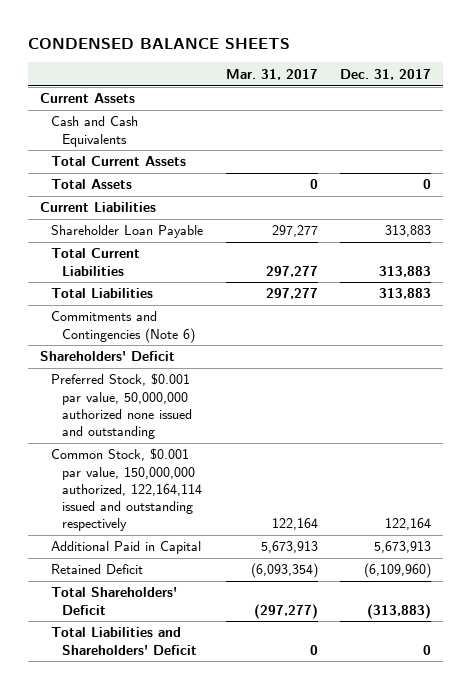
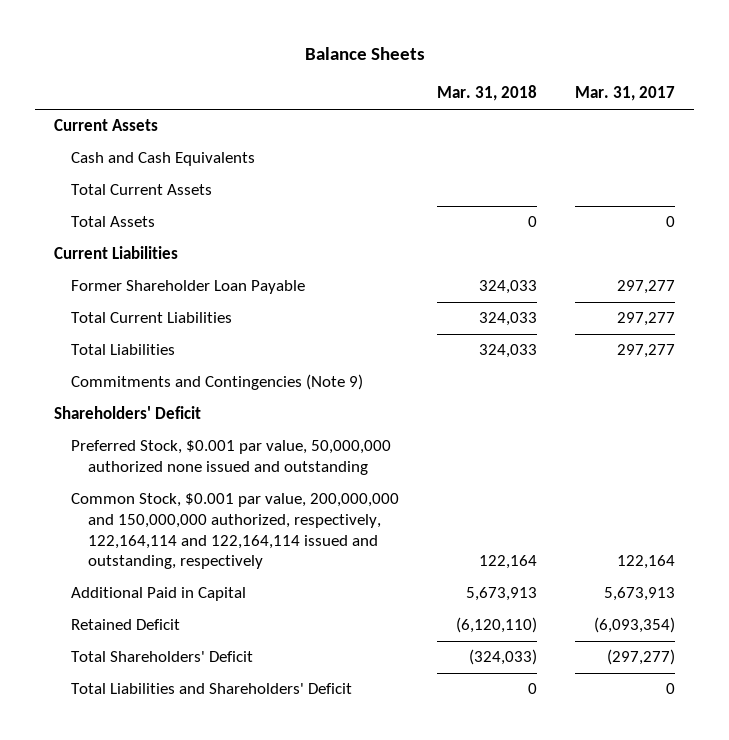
[28,38,291,50] CONDENSED BALANCE SHEETS -> [304,47,425,61] Balance Sheets
[340,68,432,80] Dec. 31, 2017 -> none
none -> [436,85,537,102] Mar. 31, 2018
[50,225,203,239] Shareholder Loan Payable -> [70,280,305,295] Former Shareholder Loan Payable
[50,311,196,343] Commitments and Contingencies (Note 6) -> [70,374,363,391] Commitments and Contingencies (Note 9)
[50,448,203,532] Common Stock, $0.001 par value, 150,000,000 authorized, 122,164,114 issued and outstanding respectively -> [70,493,399,570] Common Stock, $0.001 par value, 200,000,000 and 150,000,000 authorized, respectively, 122,164,114 and 122,164,114 issued and outstanding, respectively

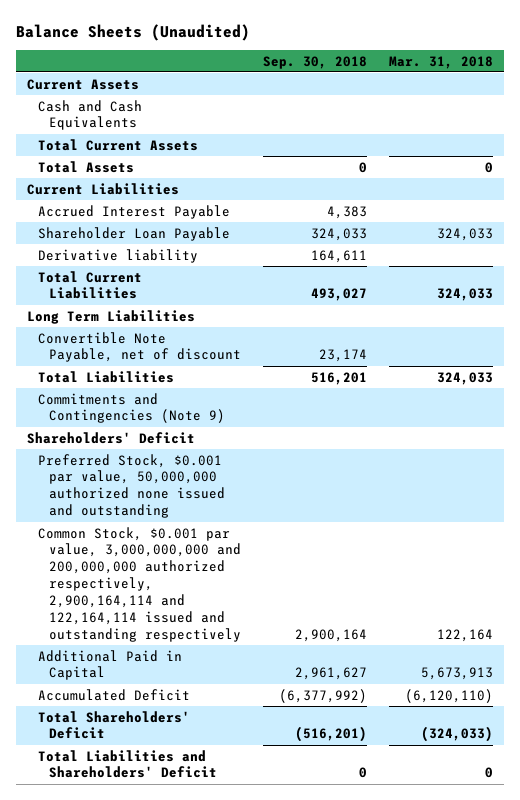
[304,47,425,61] Balance Sheets -> [16,23,251,41] Balance Sheets (Unaudited)
[575,86,676,102] Mar. 31, 2017 -> none
none -> [263,55,368,69] Sep. 30, 2018
none -> [38,204,231,219] Accrued Interest Payable
[70,280,305,295] Former Shareholder Loan Payable -> [38,226,231,241] Shareholder Loan Payable
none -> [38,248,199,263] Derivative liability
none -> [26,309,195,324] Long Term Liabilities
none -> [38,331,242,363] Convertible Note Payable, net of discount
[70,493,399,570] Common Stock, $0.001 par value, 200,000,000 and 150,000,000 authorized, respectively, 122,164,114 and 122,164,114 issued and outstanding, respectively -> [38,526,242,643] Common Stock, $0.001 par value, 3,000,000,000 and 200,000,000 authorized respectively, 2,900,164,114 and 122,164,114 issued and outstanding respectively
[70,619,180,631] Retained Deficit -> [38,688,191,701] Accumulated Deficit

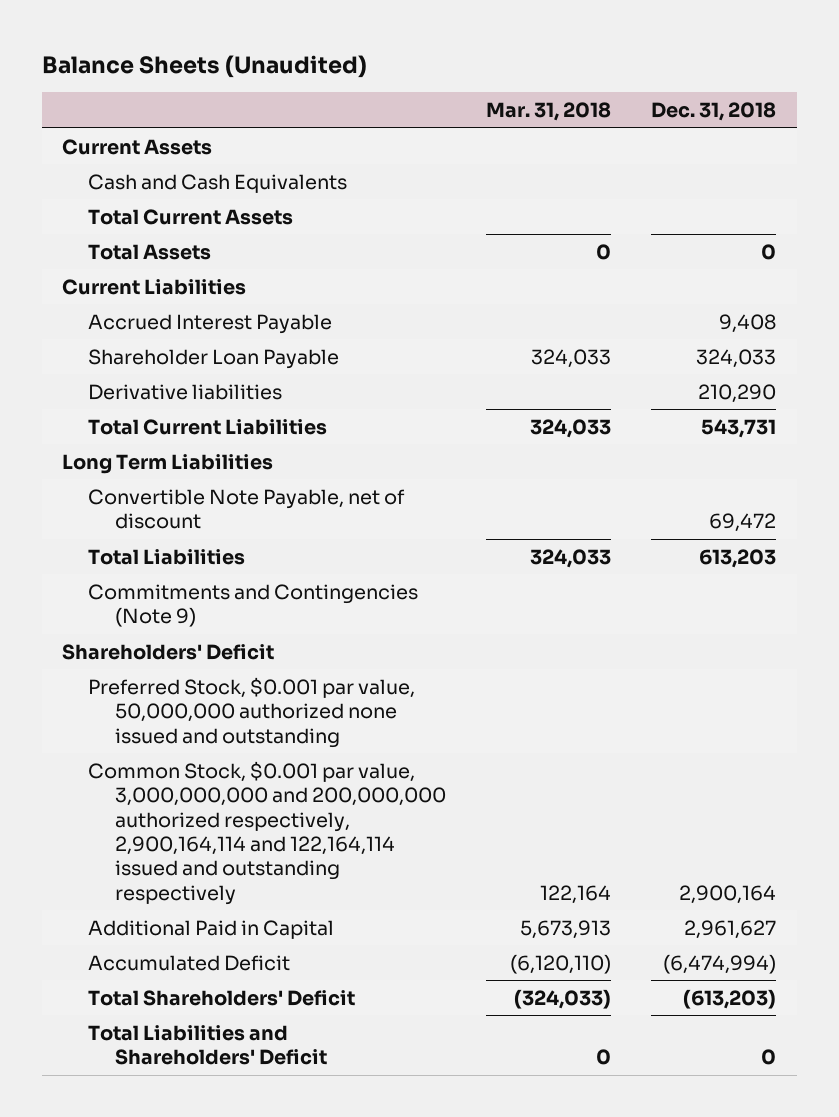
[263,55,368,69] Sep. 30, 2018 -> none
none -> [651,102,777,122] Dec. 31, 2018
[38,248,199,263] Derivative liability -> [88,383,283,400] Derivative liabilities

